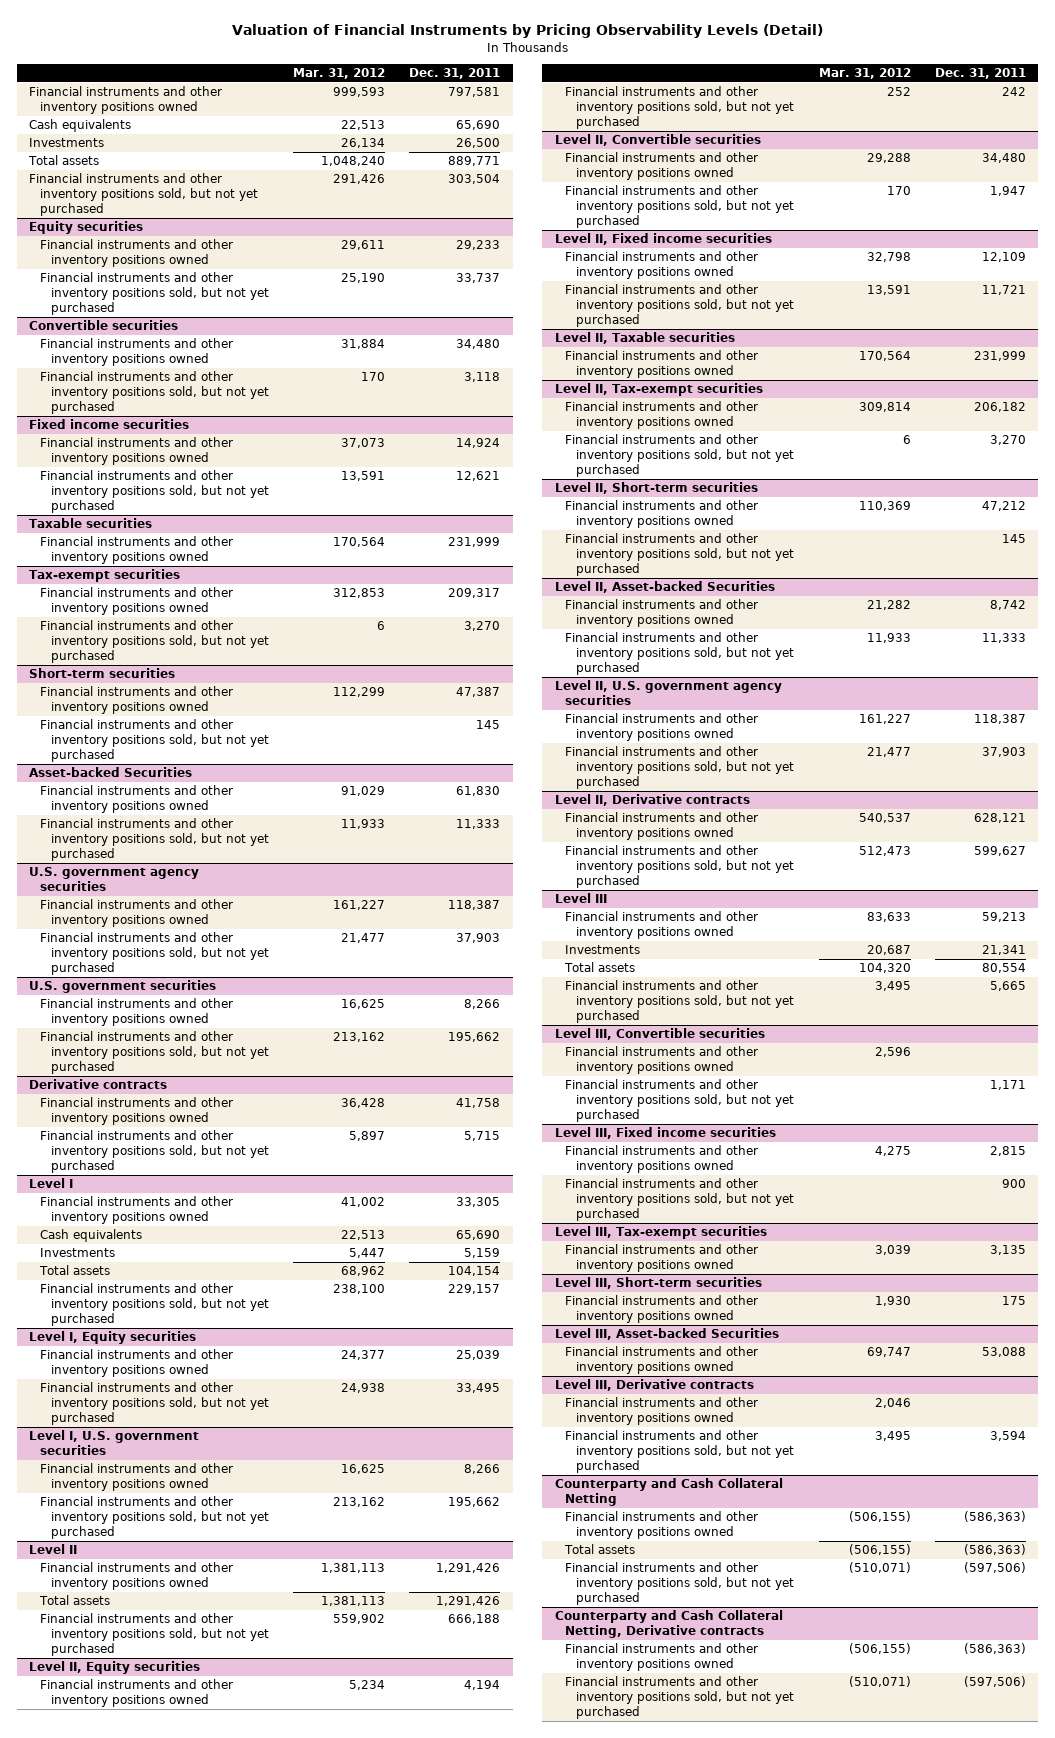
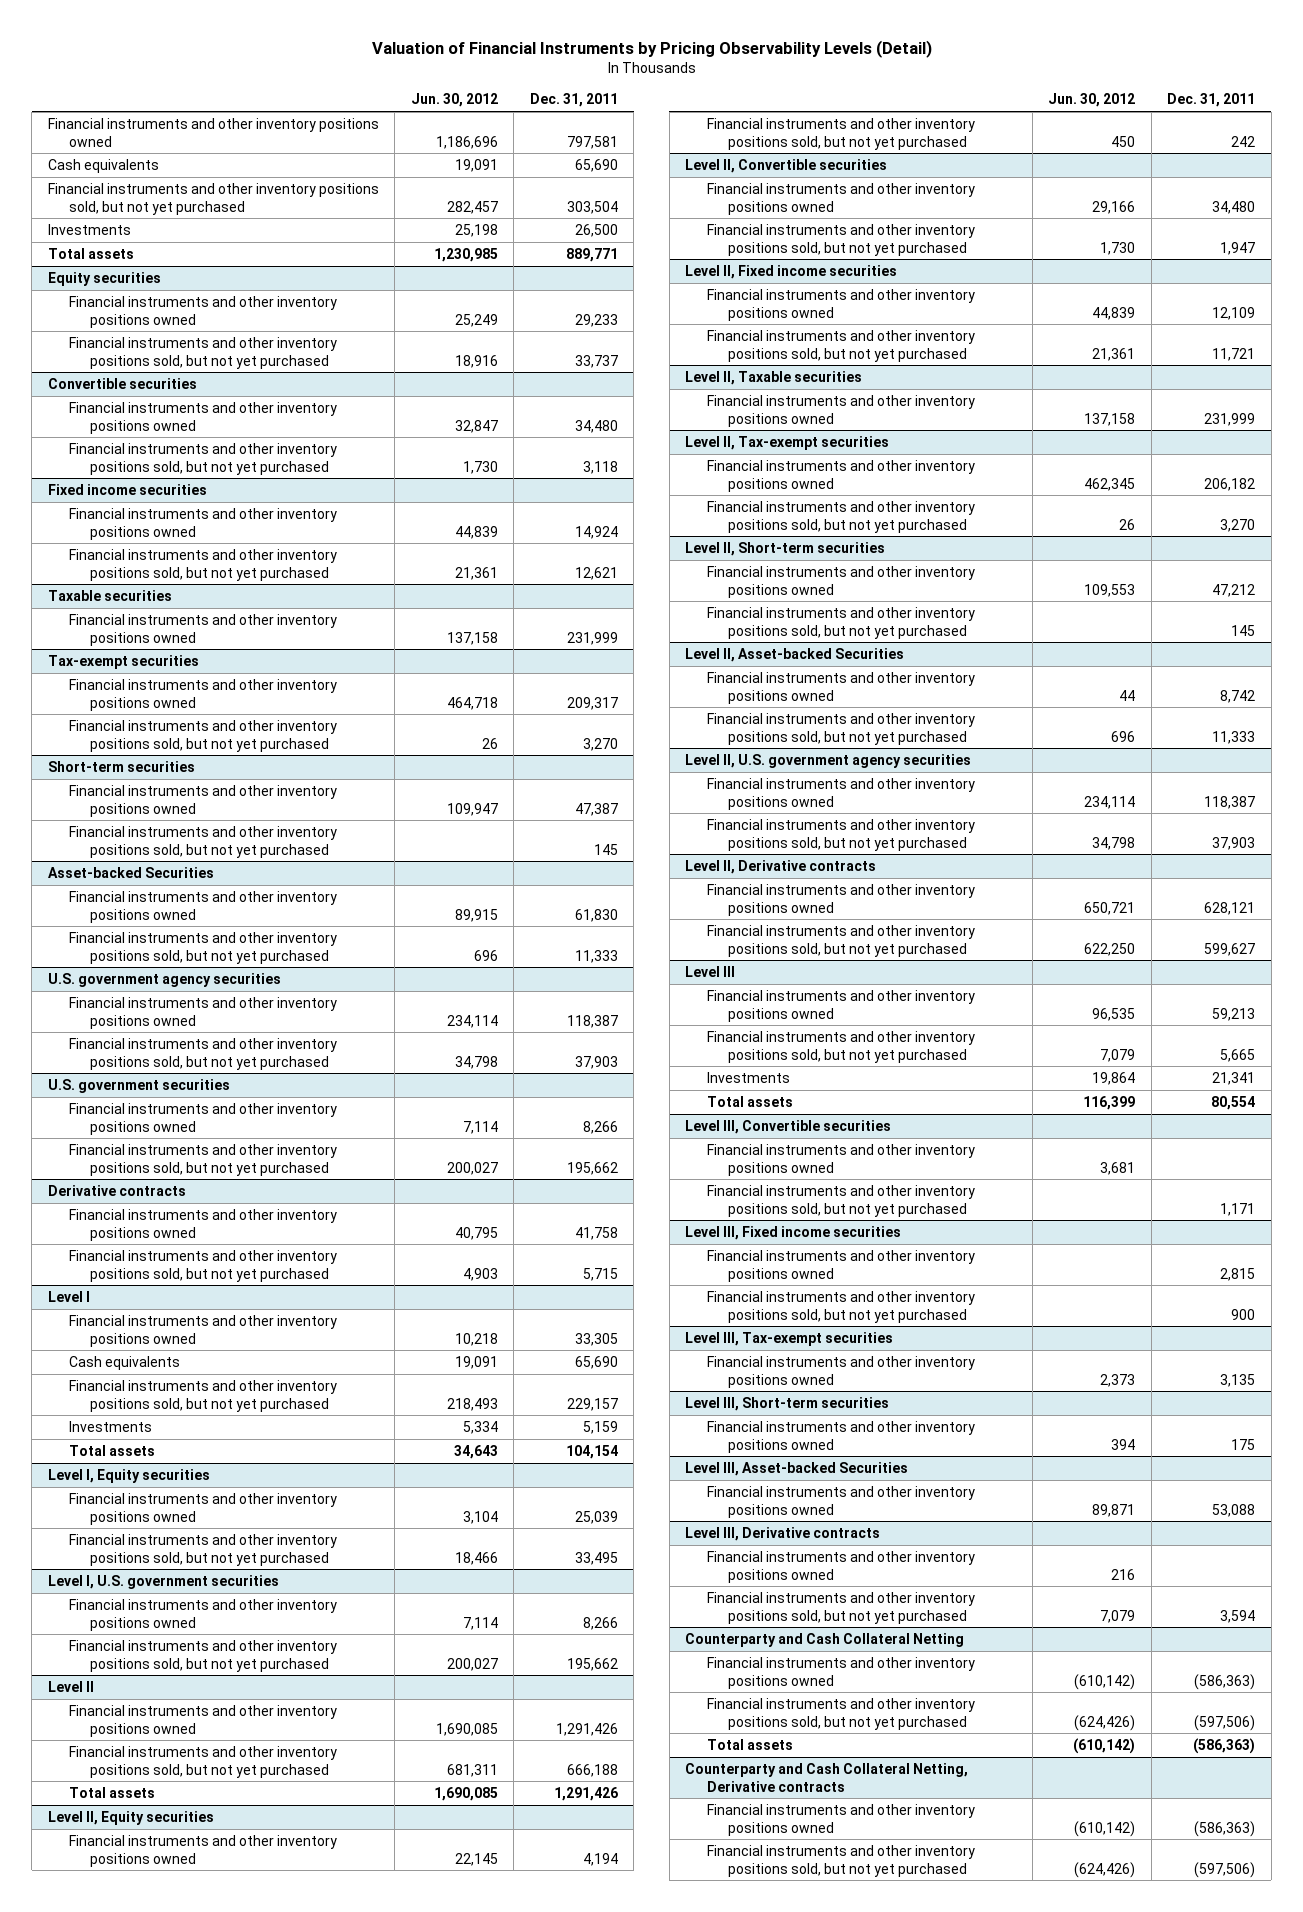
[292,67,385,79] Mar. 31, 2012 -> none
none -> [410,93,498,108] Jun. 30, 2012
[29,173,258,217] Financial instruments and other inventory positions sold, but not yet purchased -> [47,182,379,215] Financial instruments and other inventory positions sold, but not yet purchased
[39,1283,269,1327] Financial instruments and other inventory positions sold, but not yet purchased -> [69,1379,338,1412] Financial instruments and other inventory positions sold, but not yet purchased
[38,1595,110,1606] Total assets -> [69,1786,156,1798] Total assets
[565,980,795,1024] Financial instruments and other inventory positions sold, but not yet purchased -> [706,1030,975,1063] Financial instruments and other inventory positions sold, but not yet purchased
[564,1544,636,1555] Total assets -> [706,1738,793,1750] Total assets

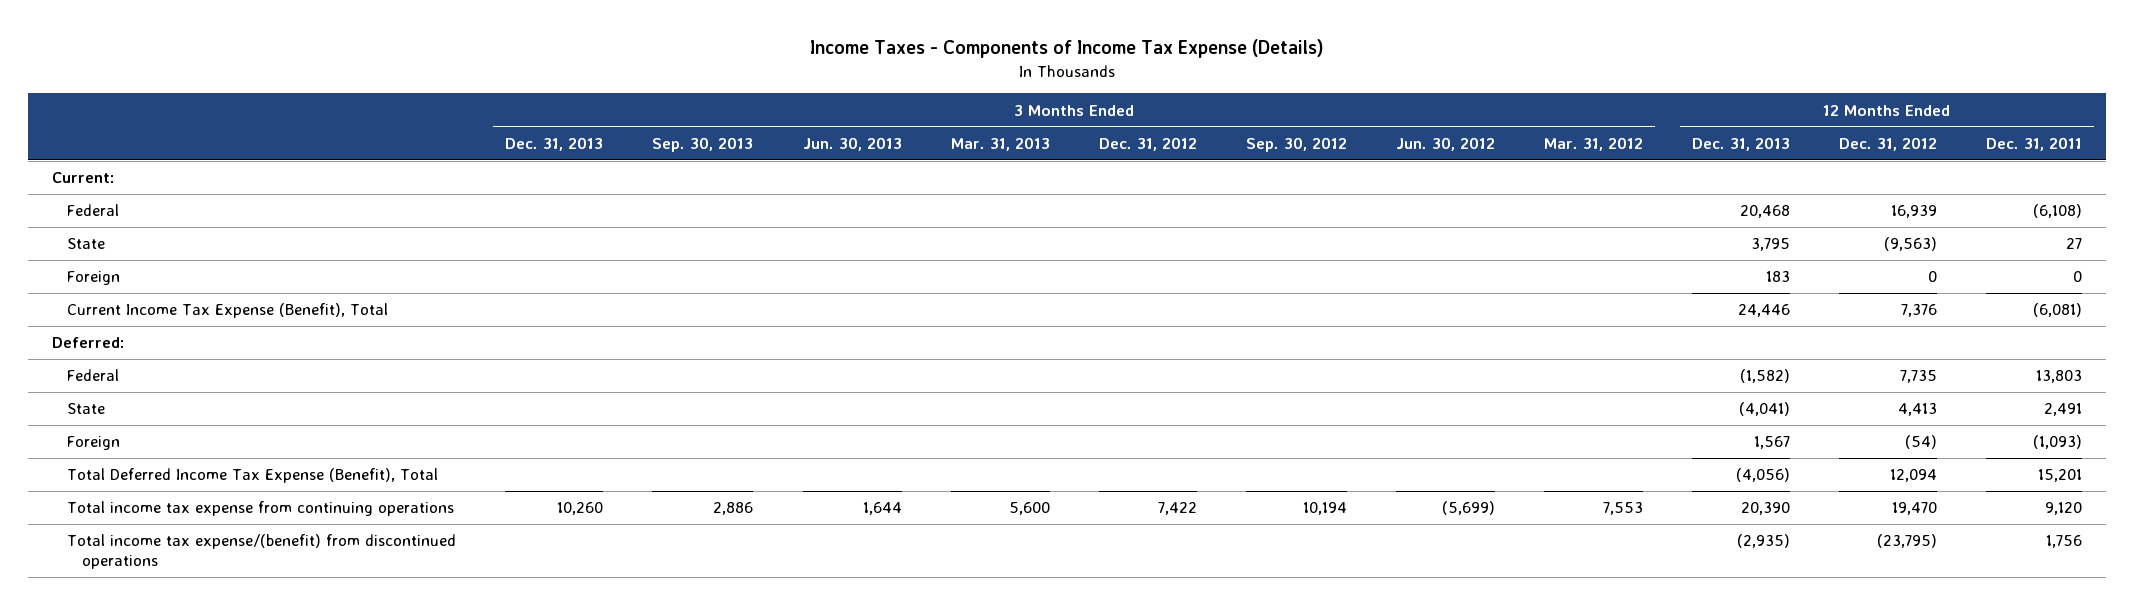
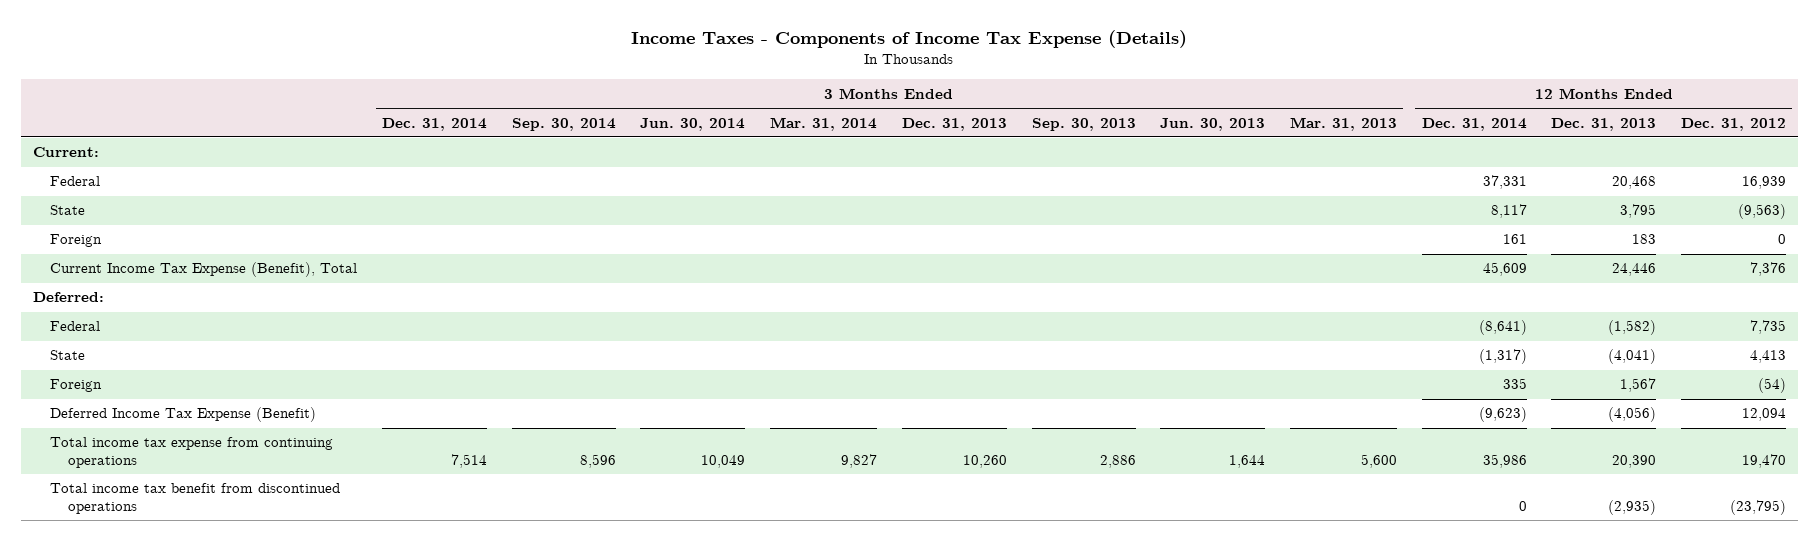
[1098,136,1197,151] Dec. 31, 2012 -> none
[1245,136,1347,152] Sep. 30, 2012 -> none
[1395,136,1495,151] Jun. 30, 2012 -> none
[1543,136,1643,151] Mar. 31, 2012 -> none
[1985,136,2082,151] Dec. 31, 2011 -> none
none -> [382,117,488,131] Dec. 31, 2014
none -> [511,117,616,131] Sep. 30, 2014
none -> [640,117,746,131] Jun. 30, 2014
none -> [770,116,878,131] Mar. 31, 2014
none -> [1421,117,1527,131] Dec. 31, 2014
[67,468,439,484] Total Deferred Income Tax Expense (Benefit), Total -> [50,407,317,423] Deferred Income Tax Expense (Benefit)
[67,534,457,570] Total income tax expense/(benefit) from discontinued operations -> [50,483,341,515] Total income tax benefit from discontinued operations

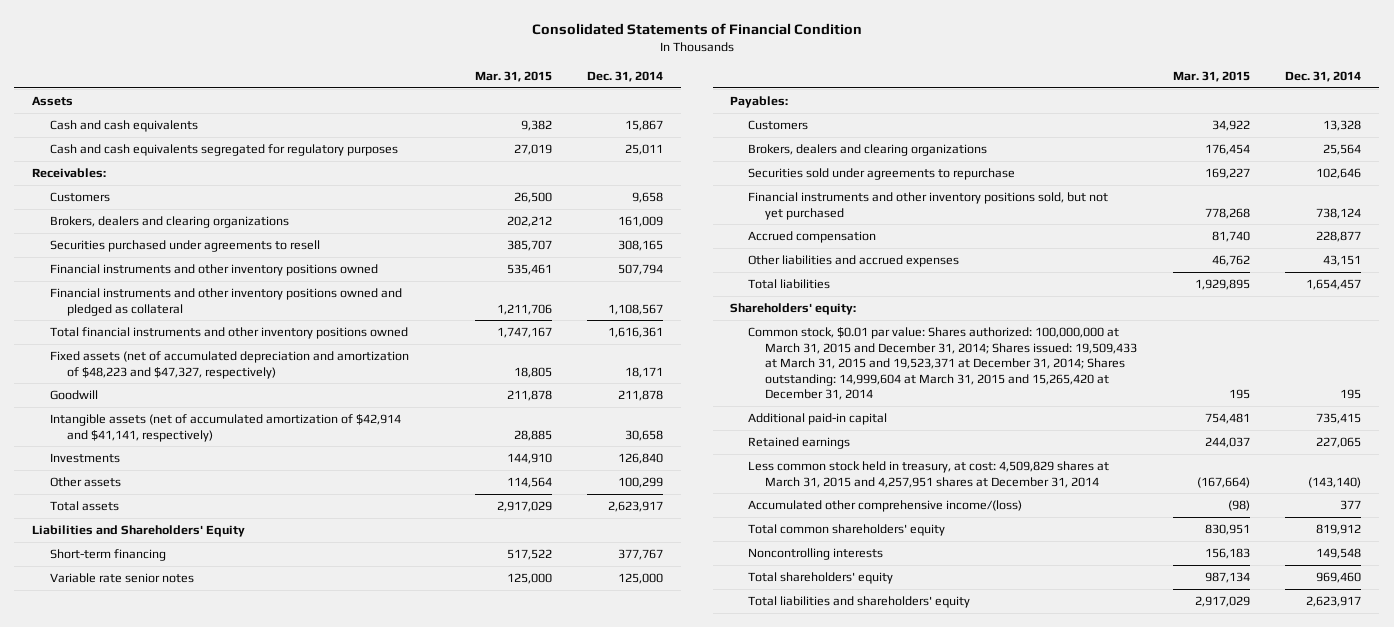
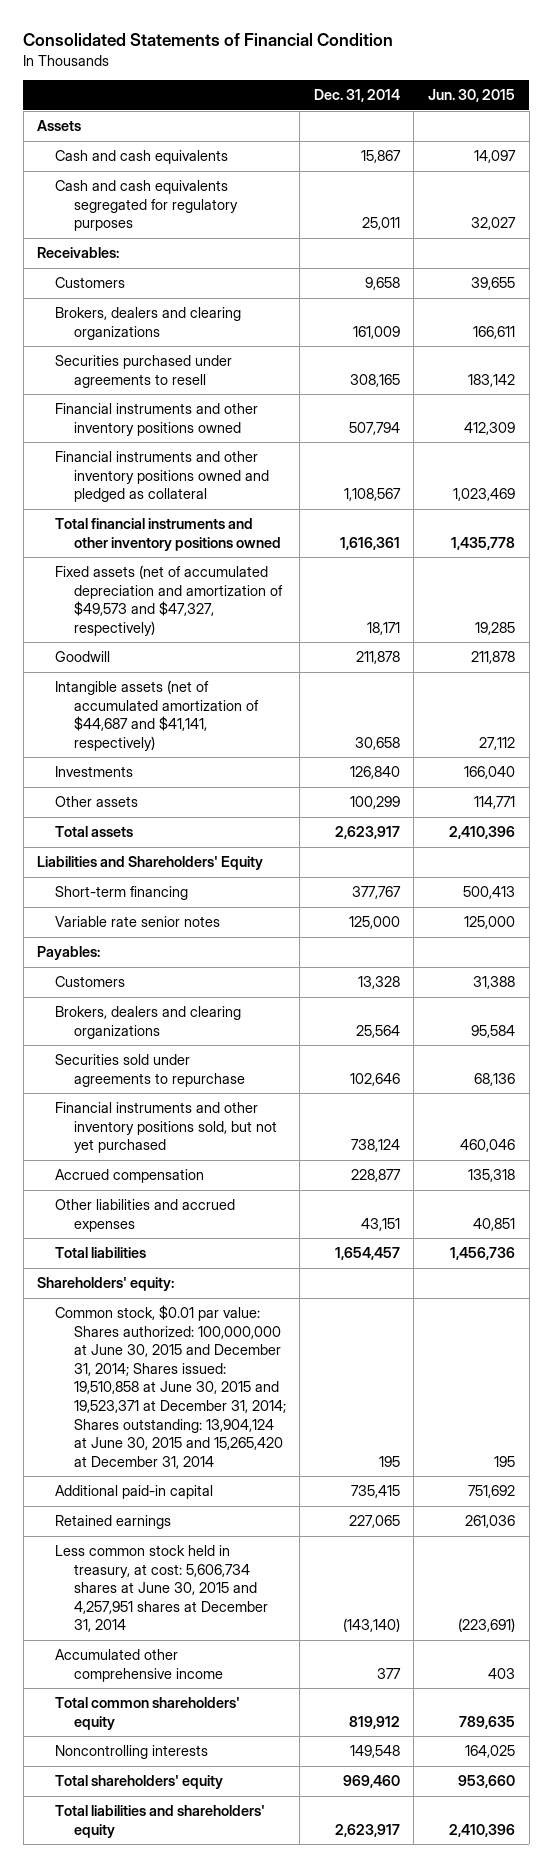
[474,70,552,82] Mar. 31, 2015 -> none
none -> [428,89,516,103] Jun. 30, 2015
[49,351,409,379] Fixed assets (net of accumulated depreciation and amortization of $48,223 and $47,327, respectively) -> [55,565,283,636] Fixed assets (net of accumulated depreciation and amortization of $49,573 and $47,327, respectively)
[49,414,401,442] Intangible assets (net of accumulated amortization of $42,914 and $41,141, respectively) -> [55,680,259,751] Intangible assets (net of accumulated amortization of $44,687 and $41,141, respectively)
[747,327,1138,401] Common stock, $0.01 par value: Shares authorized: 100,000,000 at March 31, 2015 and December 31, 2014; Shares issued: 19,509,433 at March 31, 2015 and 19,523,371 at December 31, 2014; Shares outstanding: 14,999,604 at March 31, 2015 and 15,265,420 at December 31, 2014 -> [55,1305,286,1469] Common stock, $0.01 par value: Shares authorized: 100,000,000 at June 30, 2015 and December 31, 2014; Shares issued: 19,510,858 at June 30, 2015 and 19,523,371 at December 31, 2014; Shares outstanding: 13,904,124 at June 30, 2015 and 15,265,420 at December 31, 2014
[747,461,1109,488] Less common stock held in treasury, at cost: 4,509,829 shares at March 31, 2015 and 4,257,951 shares at December 31, 2014 -> [55,1545,268,1633] Less common stock held in treasury, at cost: 5,606,734 shares at June 30, 2015 and 4,257,951 shares at December 31, 2014
[747,500,1022,513] Accumulated other comprehensive income/(loss) -> [55,1649,223,1682] Accumulated other comprehensive income

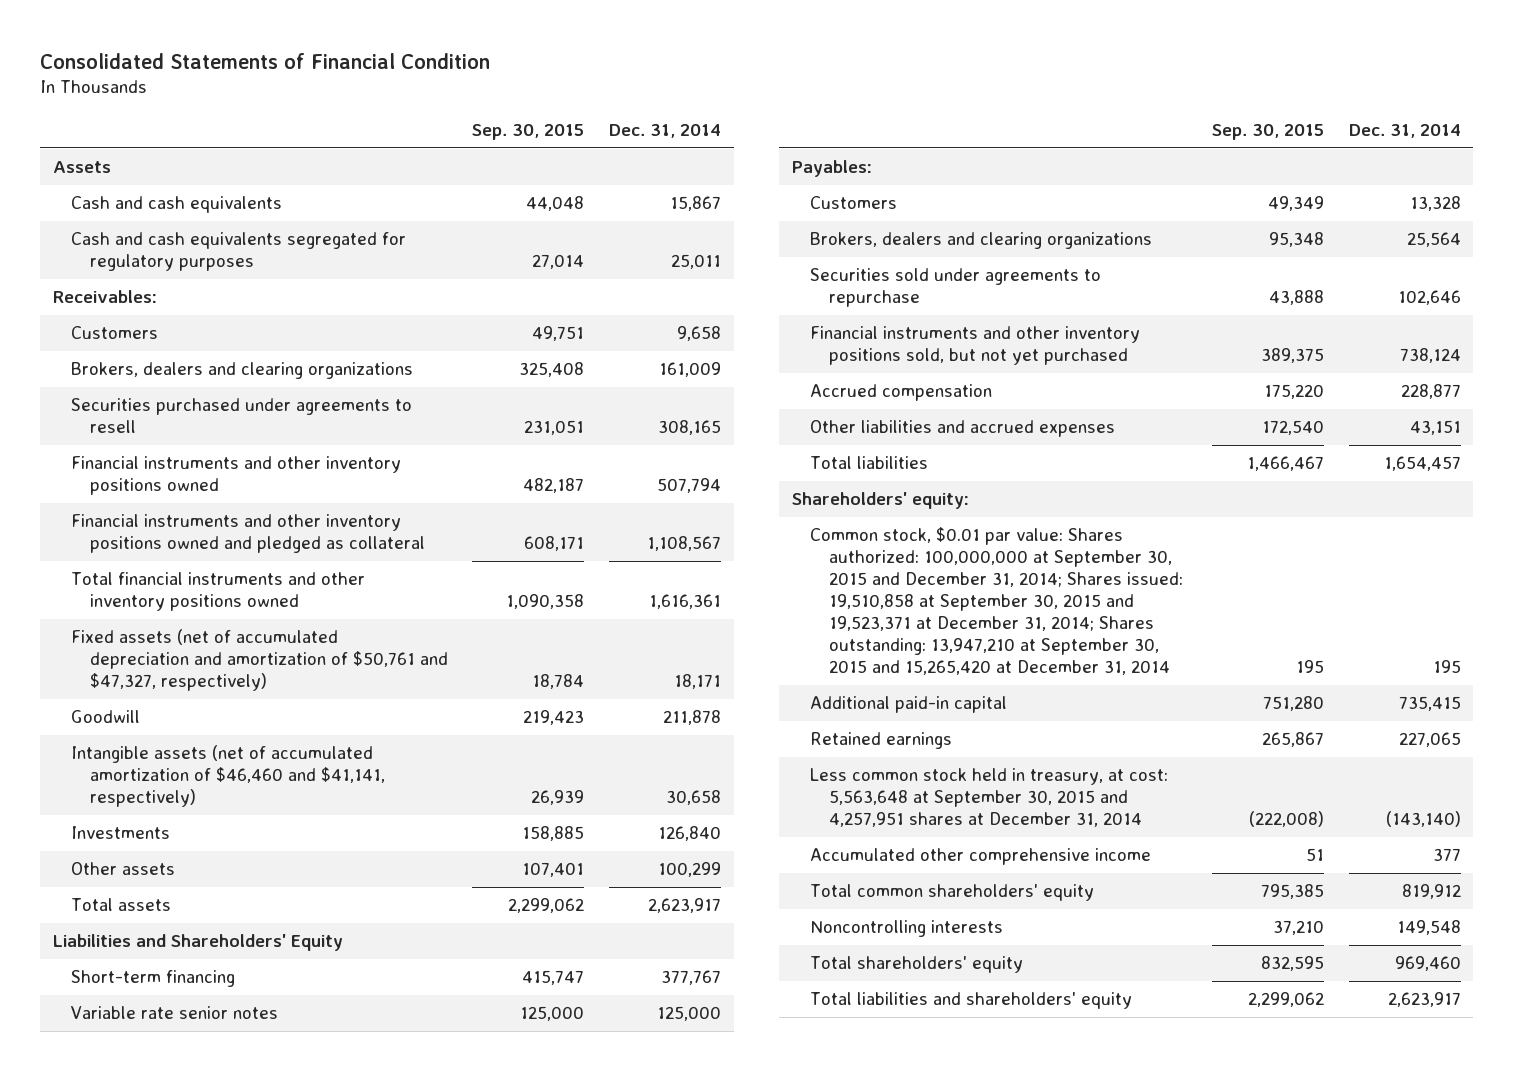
[428,89,516,103] Jun. 30, 2015 -> none
none -> [472,123,585,140] Sep. 30, 2015
[55,565,283,636] Fixed assets (net of accumulated depreciation and amortization of $49,573 and $47,327, respectively) -> [71,629,448,692] Fixed assets (net of accumulated depreciation and amortization of $50,761 and $47,327, respectively)
[55,680,259,751] Intangible assets (net of accumulated amortization of $44,687 and $41,141, respectively) -> [71,745,385,808] Intangible assets (net of accumulated amortization of $46,460 and $41,141, respectively)
[55,1305,286,1469] Common stock, $0.01 par value: Shares authorized: 100,000,000 at June 30, 2015 and December 31, 2014; Shares issued: 19,510,858 at June 30, 2015 and 19,523,371 at December 31, 2014; Shares outstanding: 13,904,124 at June 30, 2015 and 15,265,420 at December 31, 2014 -> [810,527,1183,676] Common stock, $0.01 par value: Shares authorized: 100,000,000 at September 30, 2015 and December 31, 2014; Shares issued: 19,510,858 at September 30, 2015 and 19,523,371 at December 31, 2014; Shares outstanding: 13,947,210 at September 30, 2015 and 15,265,420 at December 31, 2014
[55,1545,268,1633] Less common stock held in treasury, at cost: 5,606,734 shares at June 30, 2015 and 4,257,951 shares at December 31, 2014 -> [810,768,1169,828] Less common stock held in treasury, at cost: 5,563,648 at September 30, 2015 and 4,257,951 shares at December 31, 2014

